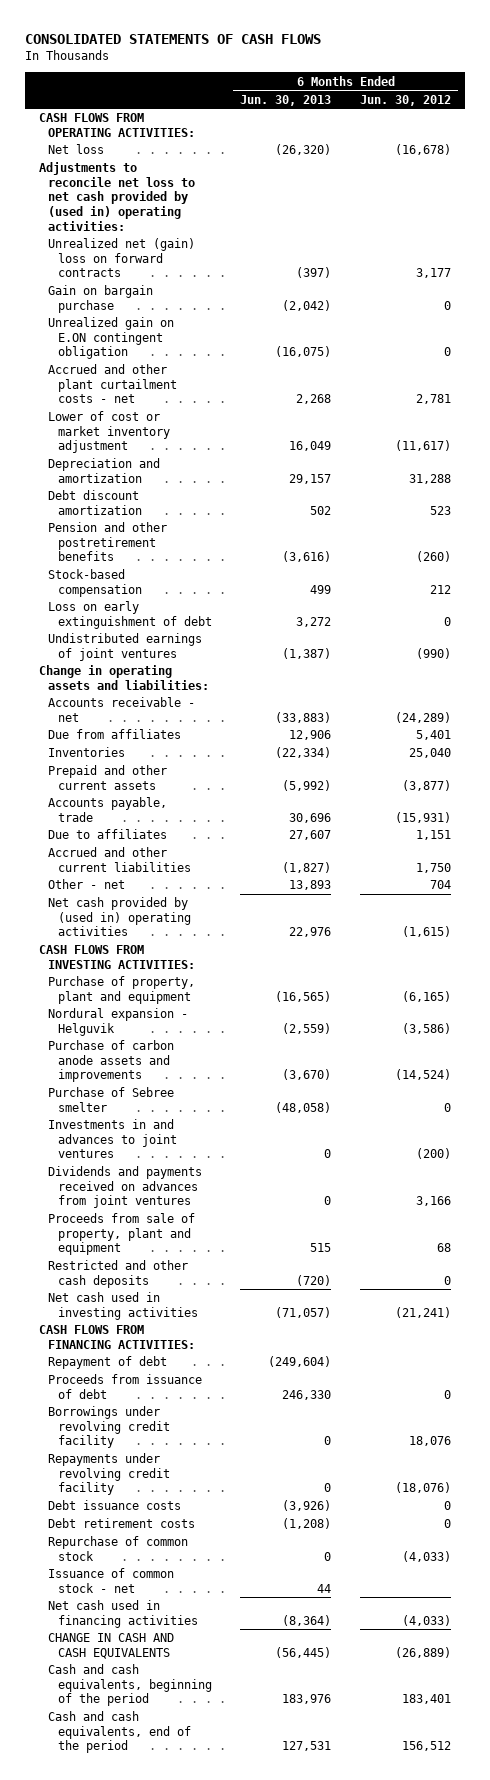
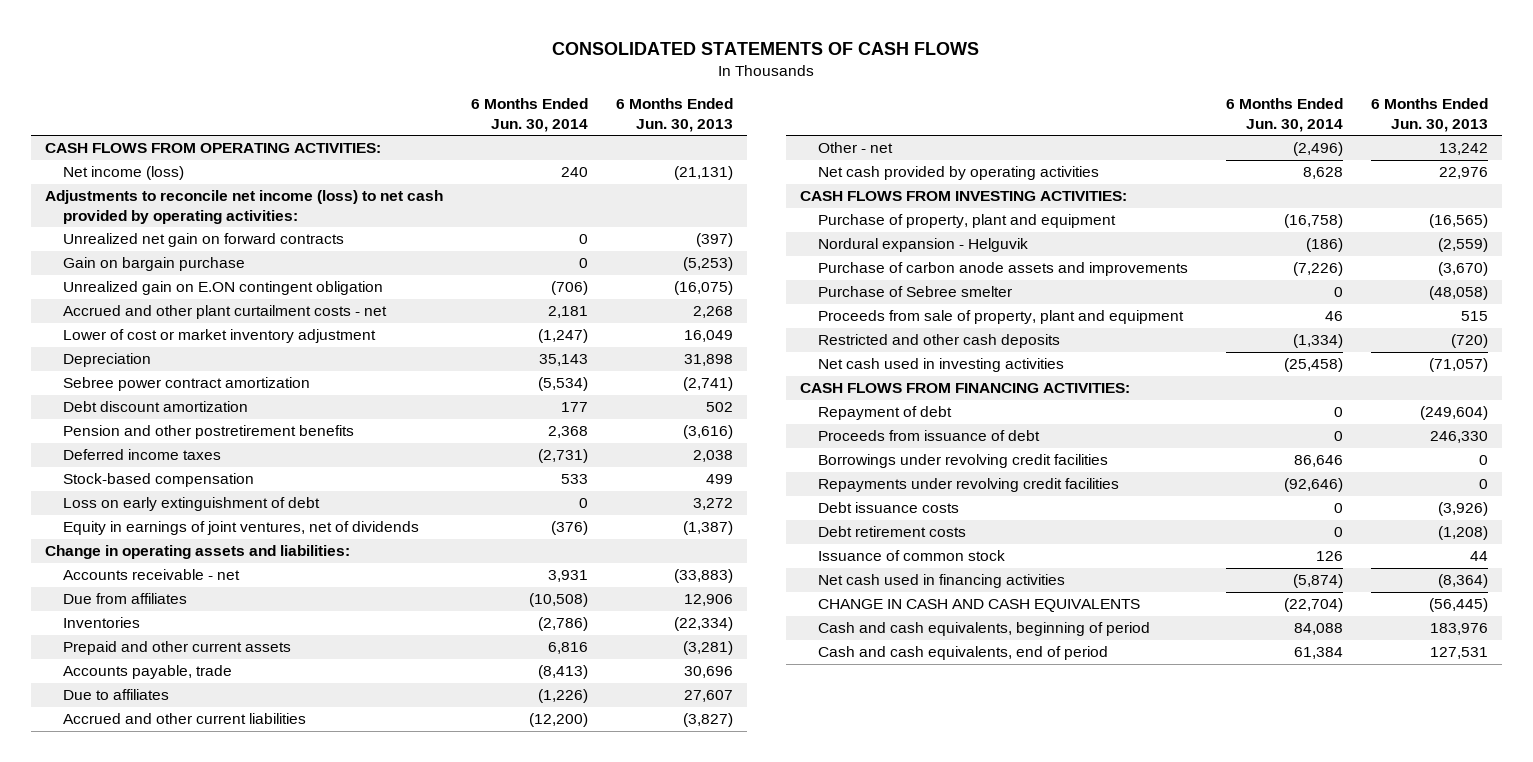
[359,94,451,106] Jun. 30, 2012 -> none
none -> [470,98,588,132] 6 Months Ended Jun. 30, 2014
[48,144,105,155] Net loss -> [62,166,184,181] Net income (loss)
[275,144,332,156] (26,320) -> [673,166,733,181] (21,131)
[39,162,196,231] Adjustments to reconcile net loss to net cash provided by (used in) operating activities: -> [44,190,443,224] Adjustments to reconcile net income (loss) to net cash provided by operating activities:
[48,238,196,278] Unrealized net (gain) loss on forward contracts -> [62,233,344,248] Unrealized net gain on forward contracts
[282,299,332,311] (2,042) -> [682,257,733,272] (5,253)
[48,458,161,483] Depreciation and amortization -> [62,353,151,368] Depreciation
[289,473,332,484] 29,157 -> [683,354,733,367] 31,898
none -> [62,377,310,392] Sebree power contract amortization
none -> [62,449,221,461] Deferred income taxes
[48,633,203,661] Undistributed earnings of joint ventures -> [62,521,419,536] Equity in earnings of joint ventures, net of dividends
[282,779,332,791] (5,992) -> [682,641,733,656] (3,281)
[282,861,332,873] (1,827) -> [682,713,733,728] (3,827)
[289,880,332,891] 13,893 -> [1439,143,1489,156] 13,242
[48,897,191,937] Net cash provided by (used in) operating activities -> [818,166,1100,181] Net cash provided by operating activities
[48,1119,177,1159] Investments in and advances to joint ventures -> none
[48,1166,203,1209] Dividends and payments received on advances from joint ventures -> none
[48,1406,170,1449] Borrowings under revolving credit facility -> [818,454,1109,469] Borrowings under revolving credit facilities
[48,1453,170,1496] Repayments under revolving credit facility -> [818,478,1120,493] Repayments under revolving credit facilities
[48,1536,189,1561] Repurchase of common stock -> none
[48,1568,175,1593] Issuance of common stock - net -> [818,550,1006,562] Issuance of common stock
[48,1664,212,1707] Cash and cash equivalents, beginning of the period -> [818,622,1151,637] Cash and cash equivalents, beginning of period
[48,1711,191,1754] Cash and cash equivalents, end of the period -> [818,646,1109,661] Cash and cash equivalents, end of period

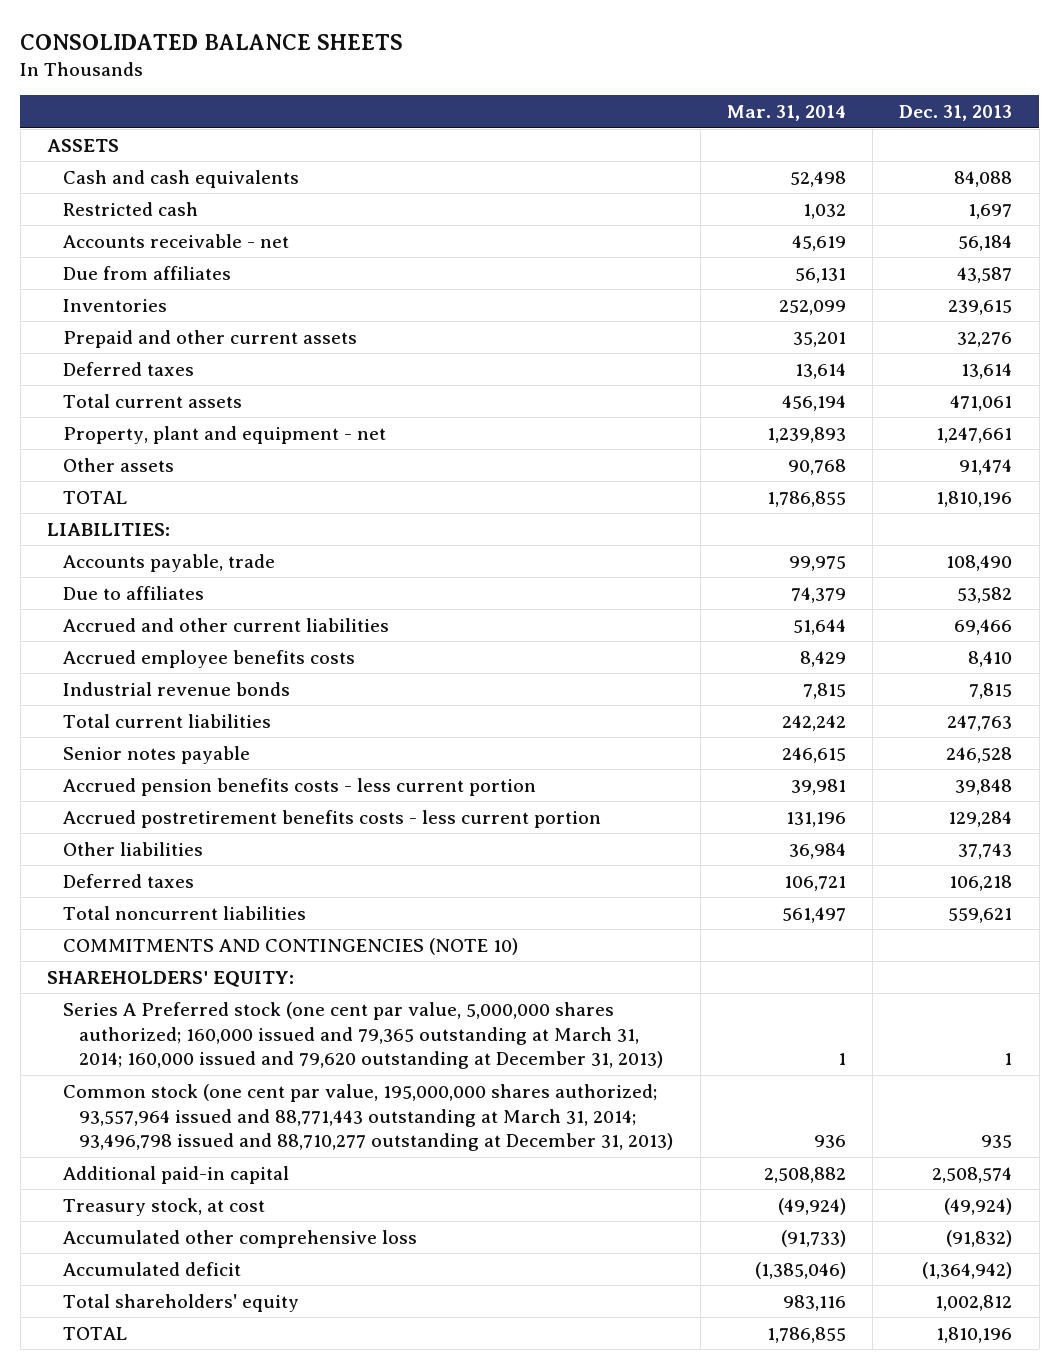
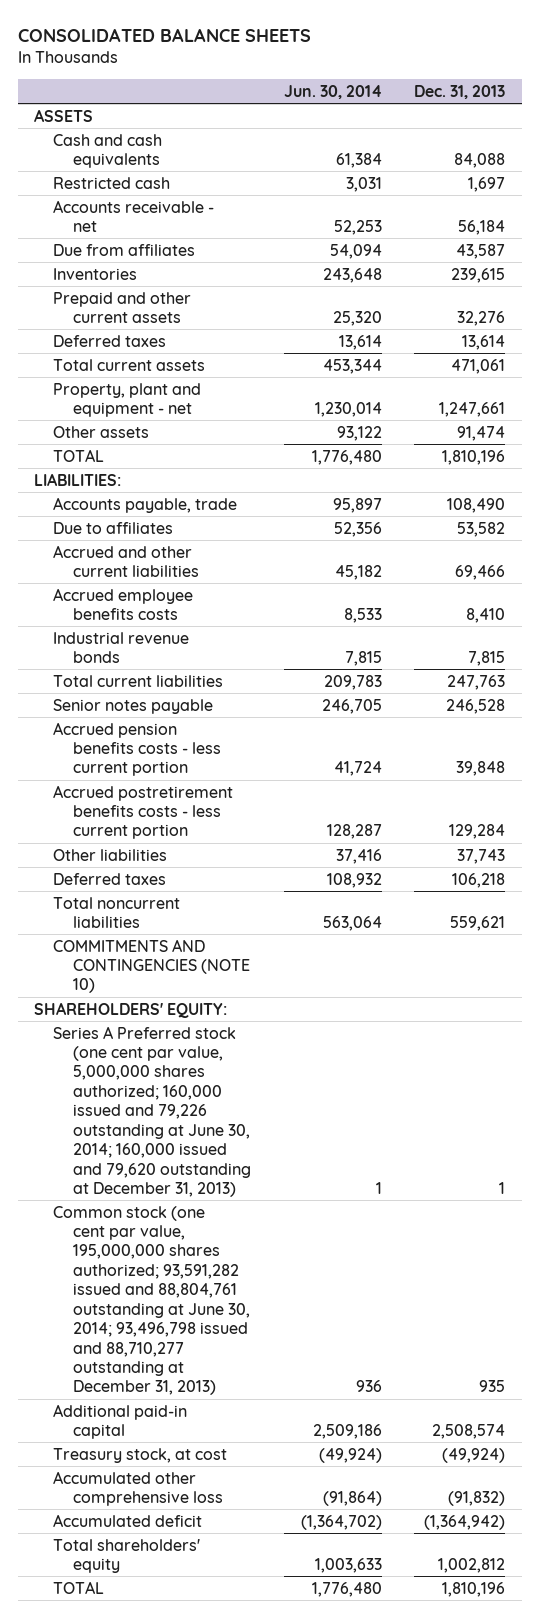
[726,105,846,122] Mar. 31, 2014 -> none
none -> [283,84,382,99] Jun. 30, 2014
[63,1001,664,1070] Series A Preferred stock (one cent par value, 5,000,000 shares authorized; 160,000 issued and 79,365 outstanding at March 31, 2014; 160,000 issued and 79,620 outstanding at December 31, 2013) -> [53,1025,252,1197] Series A Preferred stock (one cent par value, 5,000,000 shares authorized; 160,000 issued and 79,226 outstanding at June 30, 2014; 160,000 issued and 79,620 outstanding at December 31, 2013)
[63,1083,674,1152] Common stock (one cent par value, 195,000,000 shares authorized; 93,557,964 issued and 88,771,443 outstanding at March 31, 2014; 93,496,798 issued and 88,710,277 outstanding at December 31, 2013) -> [53,1205,251,1396] Common stock (one cent par value, 195,000,000 shares authorized; 93,591,282 issued and 88,804,761 outstanding at June 30, 2014; 93,496,798 issued and 88,710,277 outstanding at December 31, 2013)

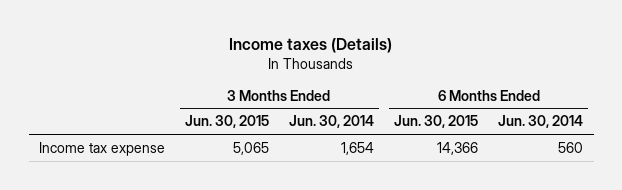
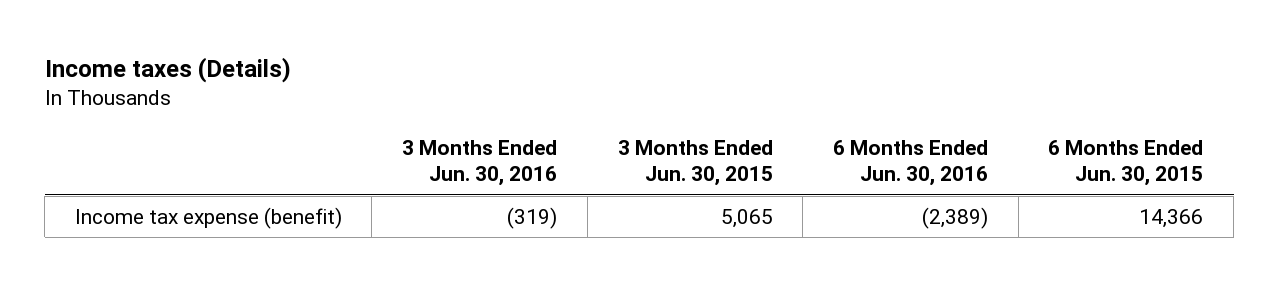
[289,115,375,129] Jun. 30, 2014 -> none
[498,115,584,129] Jun. 30, 2014 -> none
none -> [402,139,558,187] 3 Months Ended Jun. 30, 2016
none -> [832,139,988,187] 6 Months Ended Jun. 30, 2016
[38,141,165,156] Income tax expense -> [74,207,342,230] Income tax expense (benefit)

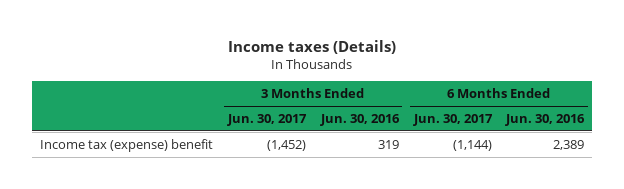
[617,139,773,187] 3 Months Ended Jun. 30, 2015 -> none
[1048,139,1204,187] 6 Months Ended Jun. 30, 2015 -> none
none -> [226,113,307,126] Jun. 30, 2017
none -> [412,113,493,126] Jun. 30, 2017
[74,207,342,230] Income tax expense (benefit) -> [39,138,213,152] Income tax (expense) benefit
[507,207,558,230] (319) -> [377,139,399,149] 319
[921,207,988,230] (2,389) -> [553,139,585,150] 2,389

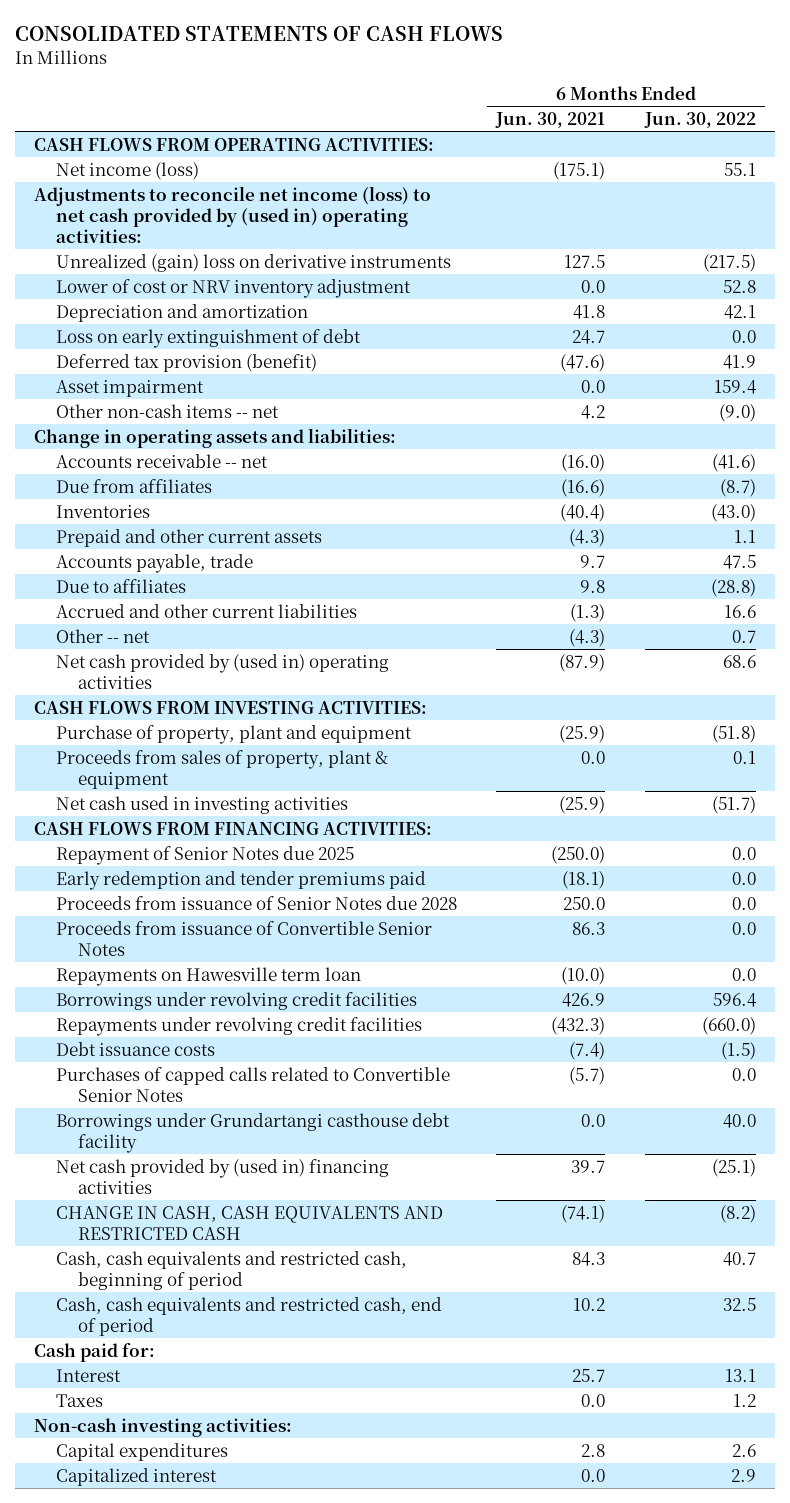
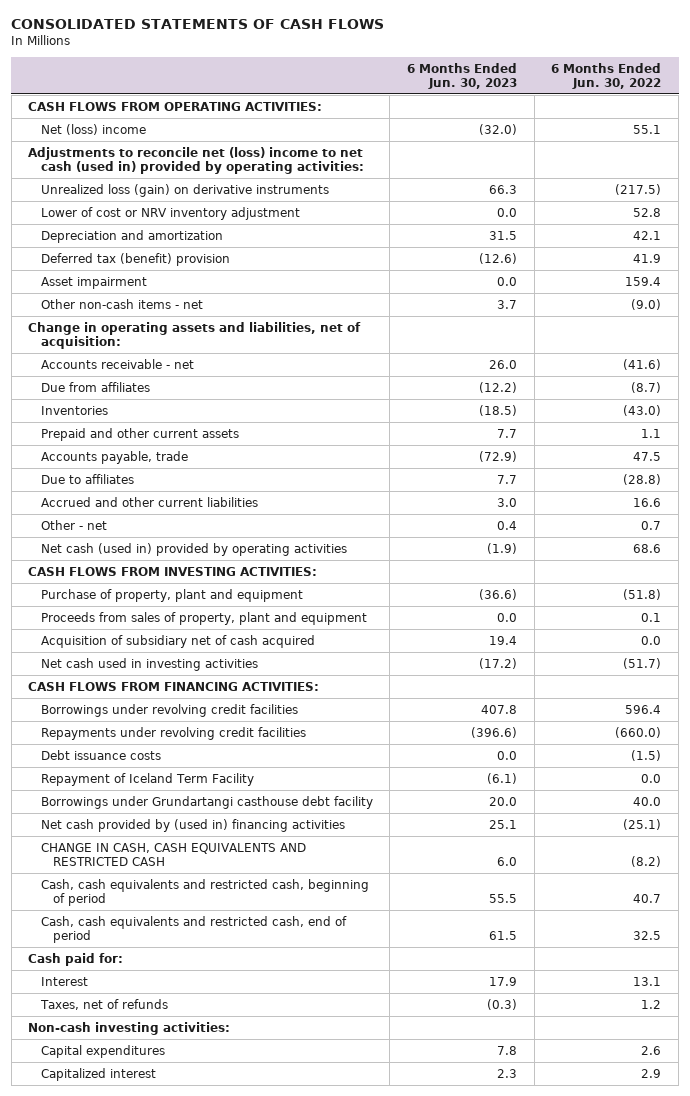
[495,111,606,128] Jun. 30, 2021 -> none
none -> [407,62,518,89] 6 Months Ended Jun. 30, 2023
[56,161,200,180] Net income (loss) -> [40,123,146,135] Net (loss) income
[34,185,432,243] Adjustments to reconcile net income (loss) to net cash provided by (used in) operating activities: -> [28,146,364,174] Adjustments to reconcile net (loss) income to net cash (used in) provided by operating activities:
[56,253,452,272] Unrealized (gain) loss on derivative instruments -> [40,183,329,197] Unrealized loss (gain) on derivative instruments
[56,328,362,348] Loss on early extinguishment of debt -> none
[56,353,318,372] Deferred tax provision (benefit) -> [40,252,230,266] Deferred tax (benefit) provision
[56,403,280,418] Other non-cash items -- net -> [40,298,203,309] Other non-cash items - net
[34,427,397,448] Change in operating assets and liabilities: -> [28,321,362,349] Change in operating assets and liabilities, net of acquisition:
[56,453,269,468] Accounts receivable -- net -> [40,358,194,369] Accounts receivable - net
[56,628,151,643] Other -- net -> [40,519,107,530] Other - net
[56,653,390,689] Net cash provided by (used in) operating activities -> [40,542,347,556] Net cash (used in) provided by operating activities
[56,749,389,789] Proceeds from sales of property, plant & equipment -> [40,611,367,625] Proceeds from sales of property, plant and equipment
none -> [40,634,315,648] Acquisition of subsidiary net of cash acquired
[56,845,355,865] Repayment of Senior Notes due 2025 -> none
[56,870,427,890] Early redemption and tender premiums paid -> none
[56,895,458,910] Proceeds from issuance of Senior Notes due 2028 -> none
[56,920,433,956] Proceeds from issuance of Convertible Senior Notes -> none
[56,966,362,986] Repayments on Hawesville term loan -> none
[56,1066,451,1102] Purchases of capped calls related to Convertible Senior Notes -> none
none -> [40,772,254,786] Repayment of Iceland Term Facility
[56,1393,104,1407] Taxes -> none
none -> [39,998,168,1010] Taxes, net of refunds

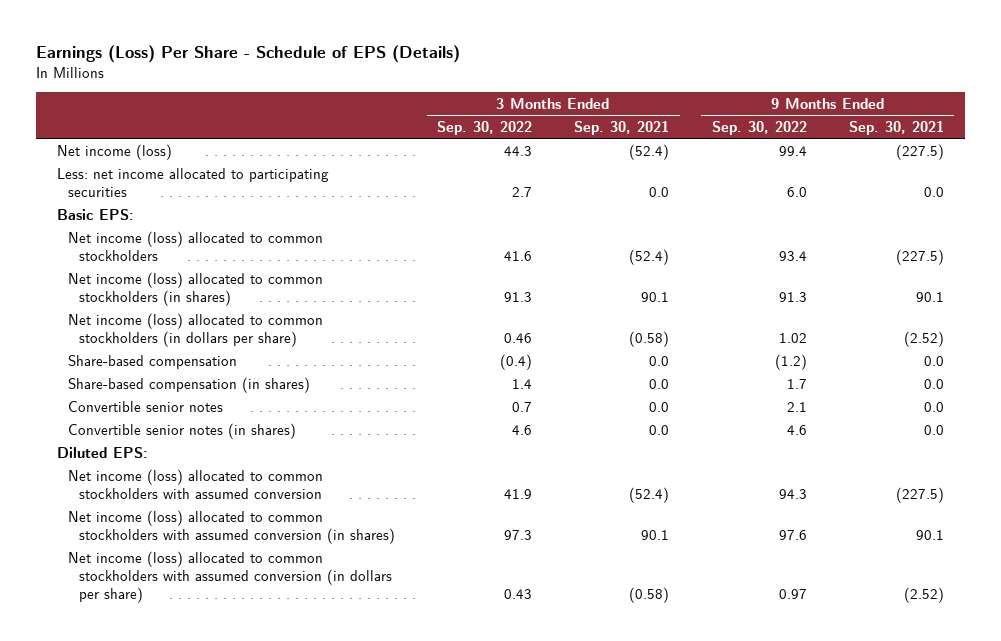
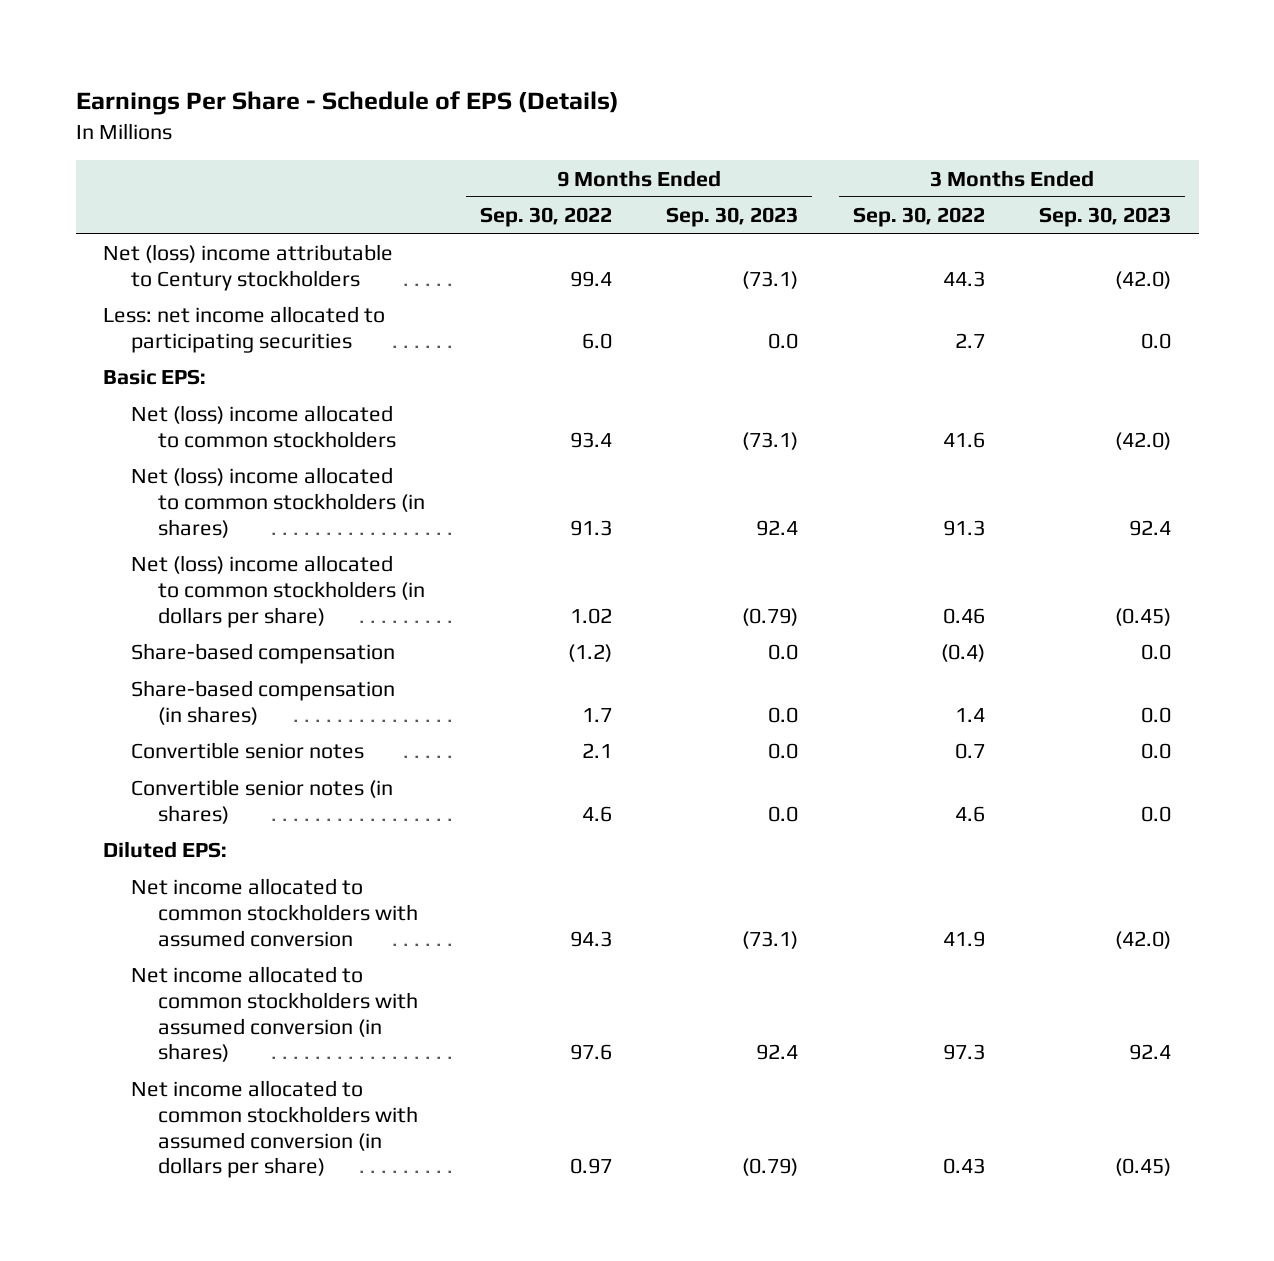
[35,45,460,64] Earnings (Loss) Per Share - Schedule of EPS (Details) -> [75,91,619,116] Earnings Per Share - Schedule of EPS (Details)
[574,120,670,135] Sep. 30, 2021 -> none
[848,120,944,135] Sep. 30, 2021 -> none
none -> [666,207,799,228] Sep. 30, 2023
none -> [1039,207,1172,228] Sep. 30, 2023
[57,143,173,160] Net income (loss) -> [102,244,393,292] Net (loss) income attributable to Century stockholders
[67,230,323,261] Net income (loss) allocated to common stockholders -> [130,405,397,449] Net (loss) income allocated to common stockholders
[67,271,323,306] Net income (loss) allocated to common stockholders (in shares) -> [130,467,426,538] Net (loss) income allocated to common stockholders (in shares)
[67,312,323,347] Net income (loss) allocated to common stockholders (in dollars per share) -> [130,555,426,628] Net (loss) income allocated to common stockholders (in dollars per share)
[67,468,323,499] Net income (loss) allocated to common stockholders with assumed conversion -> [130,878,419,947] Net income allocated to common stockholders with assumed conversion
[67,509,395,544] Net income (loss) allocated to common stockholders with assumed conversion (in shares) -> [130,966,419,1063] Net income allocated to common stockholders with assumed conversion (in shares)
[67,550,392,603] Net income (loss) allocated to common stockholders with assumed conversion (in dollars per share) -> [130,1080,419,1179] Net income allocated to common stockholders with assumed conversion (in dollars per share)

